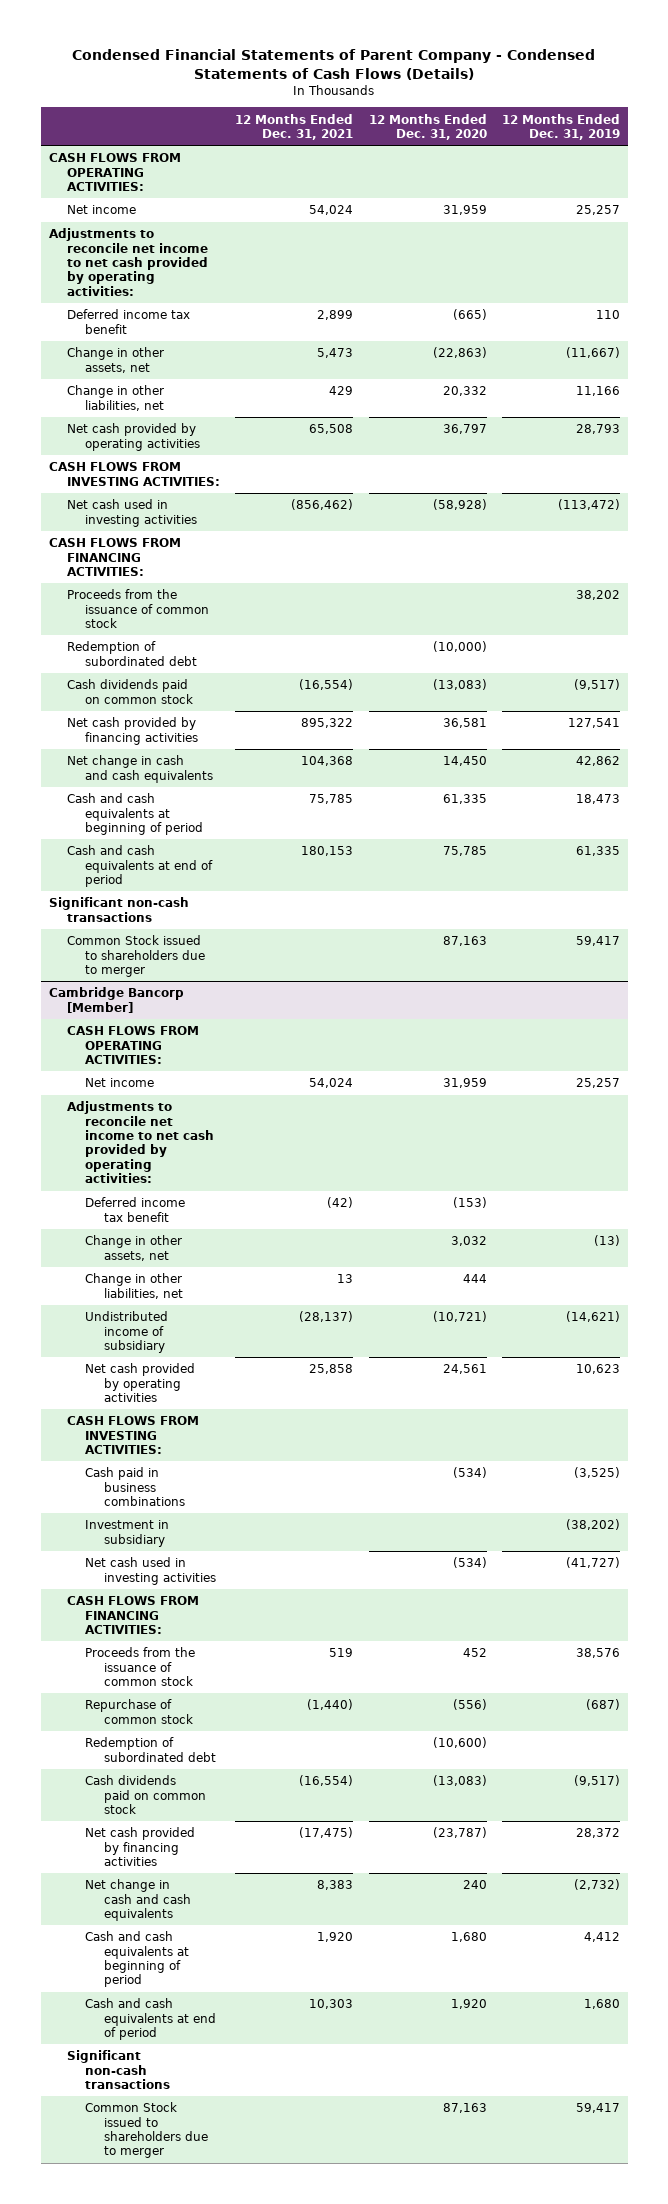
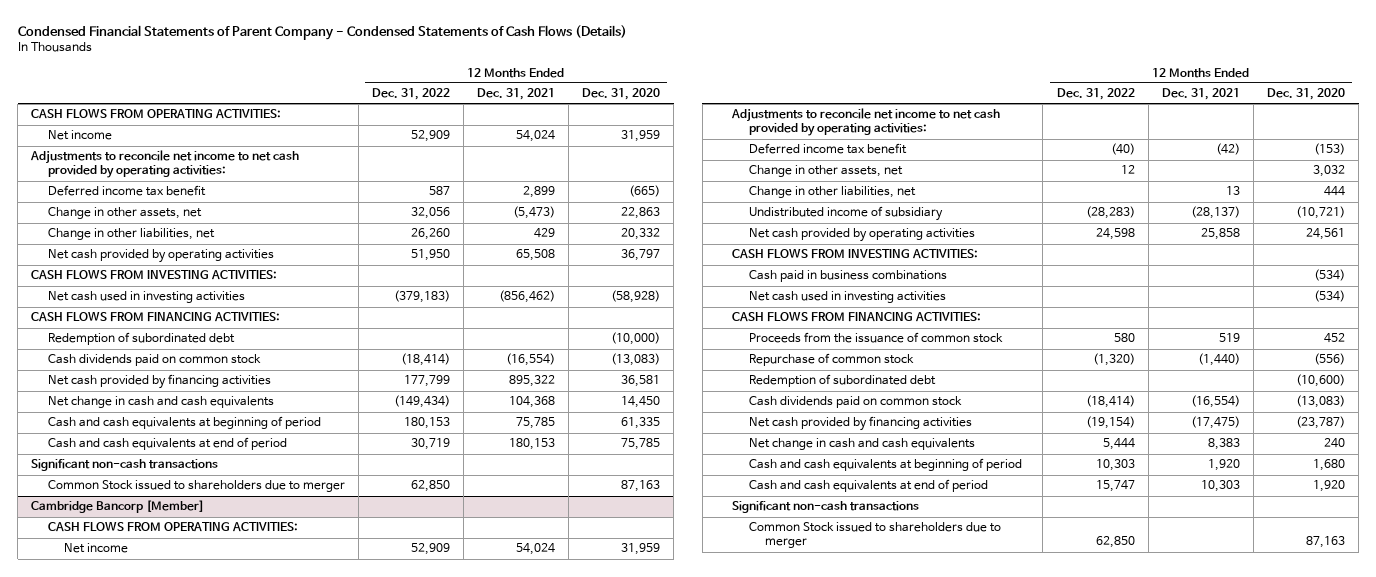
[501,113,620,141] 12 Months Ended Dec. 31, 2019 -> none
none -> [371,88,450,101] Dec. 31, 2022
[317,348,354,359] 5,473 -> [513,206,556,220] (5,473)
[432,347,487,359] (22,863) -> [621,207,661,220] 22,863
[66,589,210,629] Proceeds from the issuance of common stock -> none
[85,1520,170,1547] Investment in subsidiary -> none

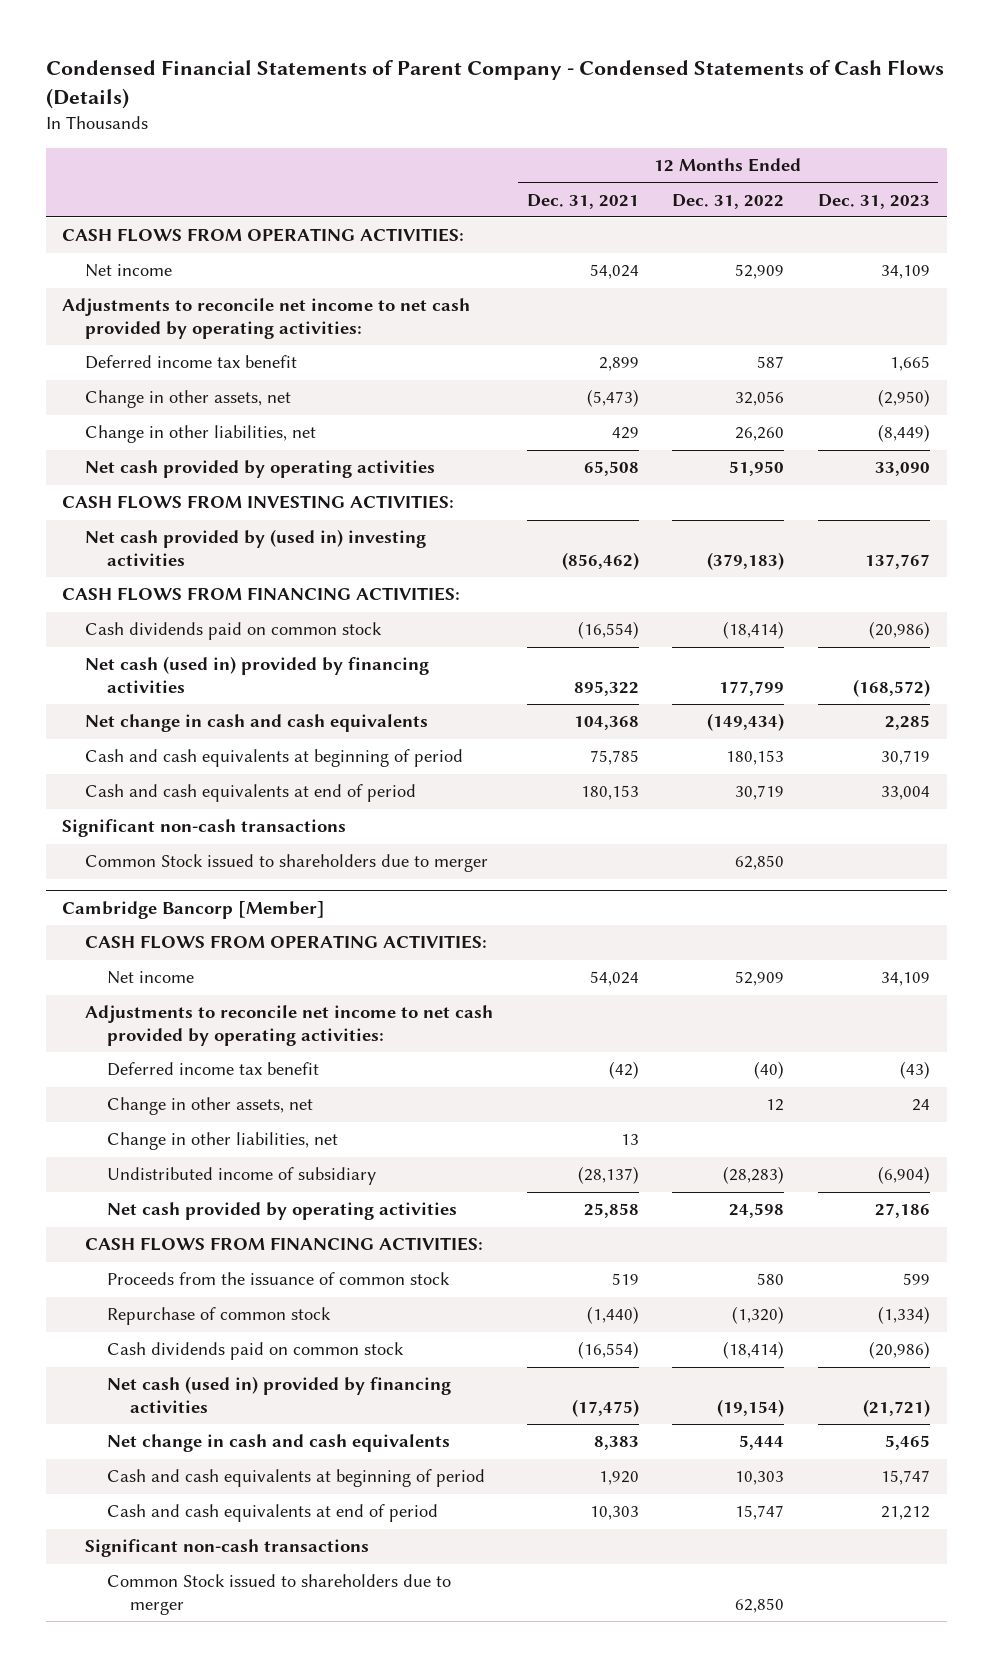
[582,88,661,101] Dec. 31, 2020 -> none
none -> [817,193,930,209] Dec. 31, 2023
[47,291,245,304] Net cash used in investing activities -> [84,529,426,566] Net cash provided by (used in) investing activities
[47,332,235,346] Redemption of subordinated debt -> none
[47,374,271,390] Net cash provided by financing activities -> [84,656,429,693] Net cash (used in) provided by financing activities
[732,249,979,260] CASH FLOWS FROM INVESTING ACTIVITIES: -> none
[748,270,947,283] Cash paid in business combinations -> none
[748,291,946,304] Net cash used in investing activities -> none
[748,374,936,388] Redemption of subordinated debt -> none
[748,416,972,432] Net cash provided by financing activities -> [107,1376,452,1413] Net cash (used in) provided by financing activities

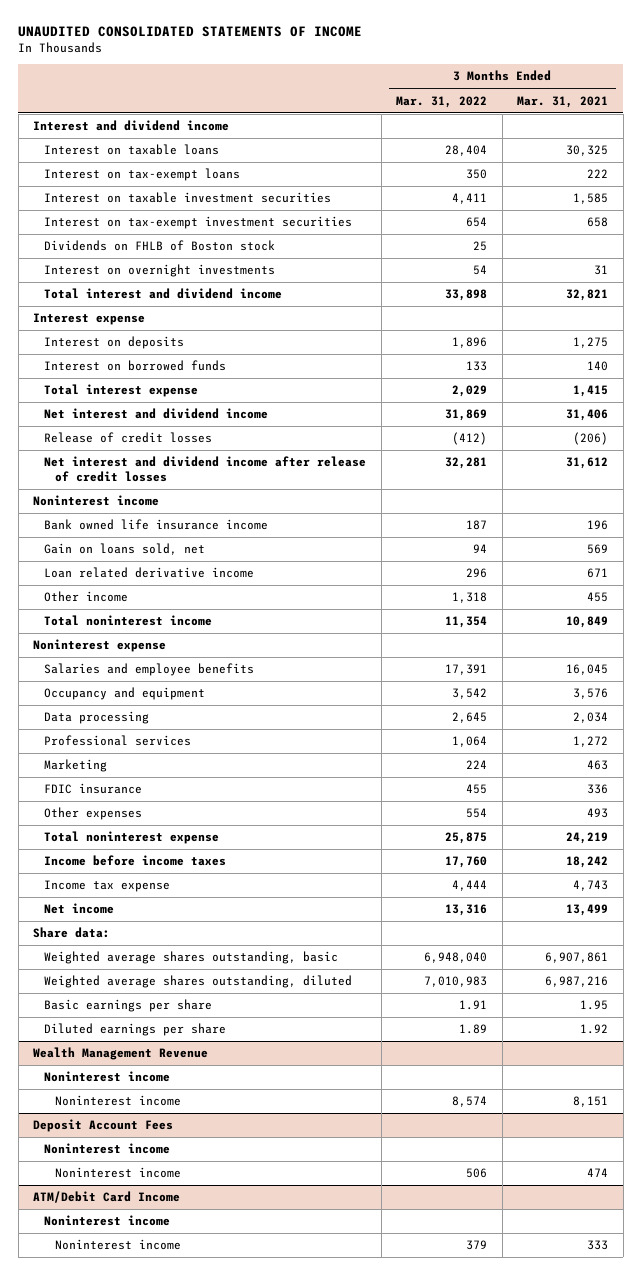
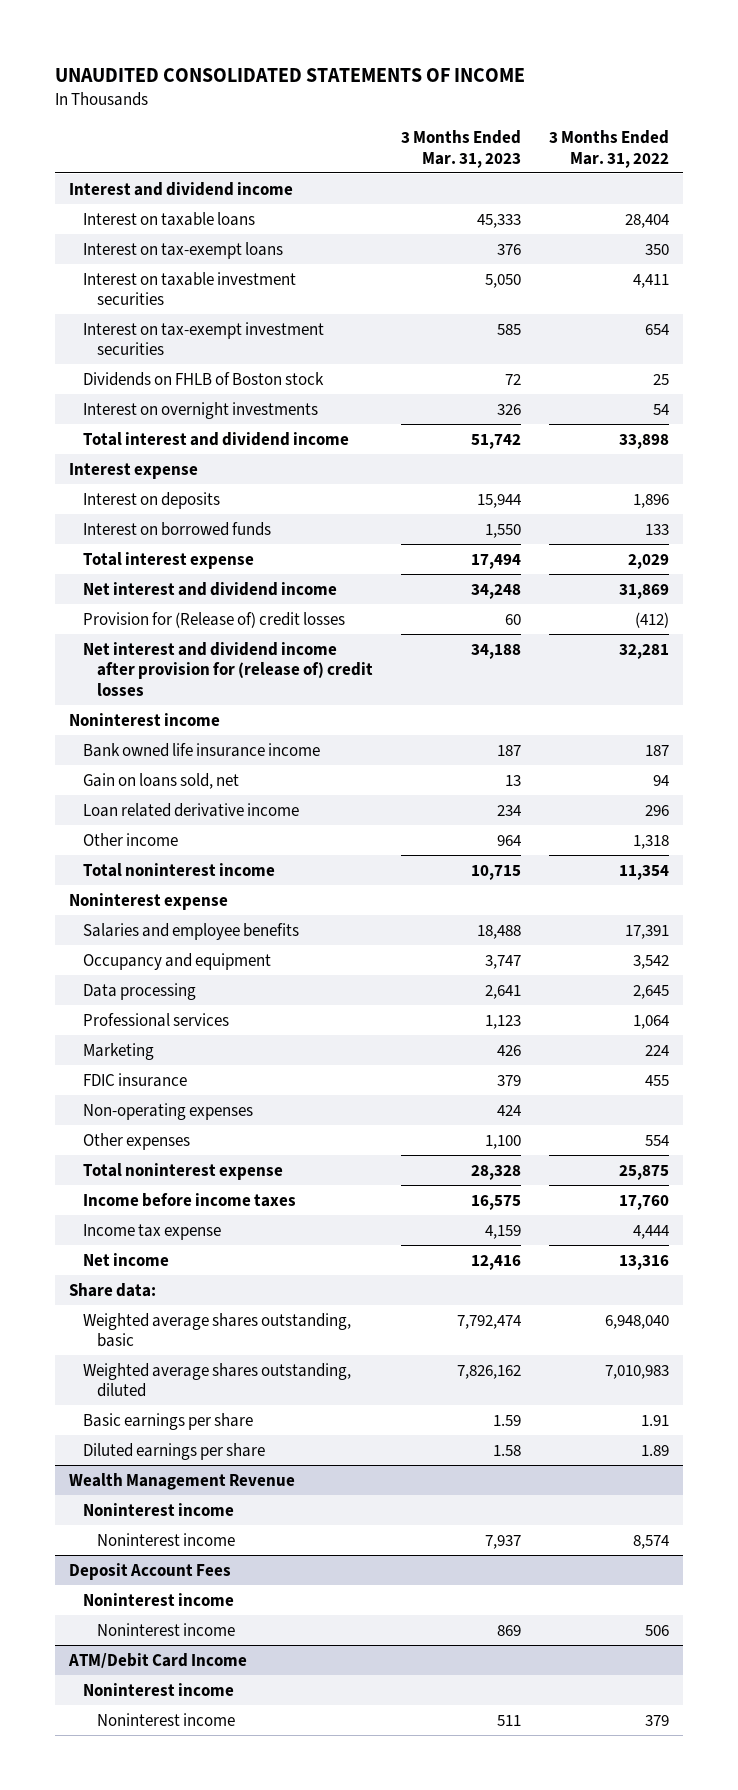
[517,95,609,108] Mar. 31, 2021 -> none
none -> [400,130,521,168] 3 Months Ended Mar. 31, 2023
[44,432,213,444] Release of credit losses -> [83,611,346,628] Provision for (Release of) credit losses
[44,456,367,483] Net interest and dividend income after release of credit losses -> [83,641,373,696] Net interest and dividend income after provision for (release of) credit losses
none -> [83,1102,254,1120] Non-operating expenses

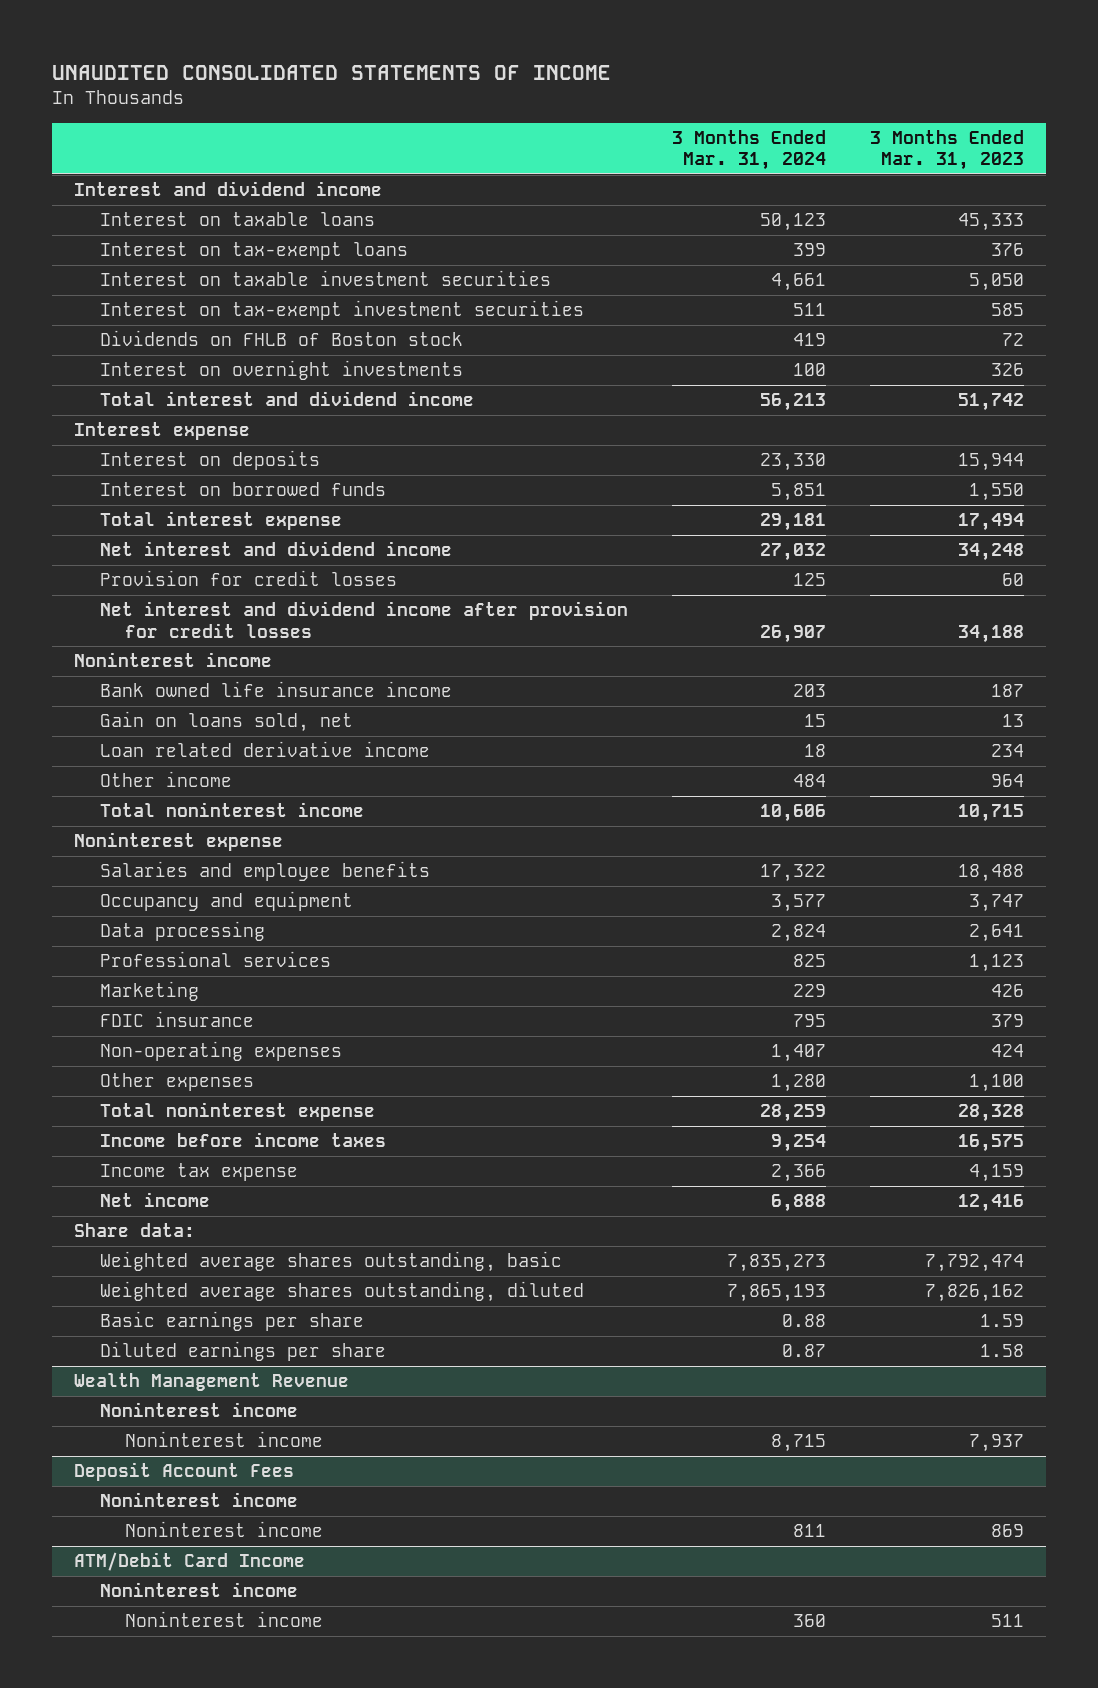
[548,130,669,168] 3 Months Ended Mar. 31, 2022 -> none
none -> [671,129,826,171] 3 Months Ended Mar. 31, 2024
[83,611,346,628] Provision for (Release of) credit losses -> [99,570,397,587] Provision for credit losses
[83,641,373,696] Net interest and dividend income after provision for (release of) credit losses -> [99,601,628,638] Net interest and dividend income after provision for credit losses

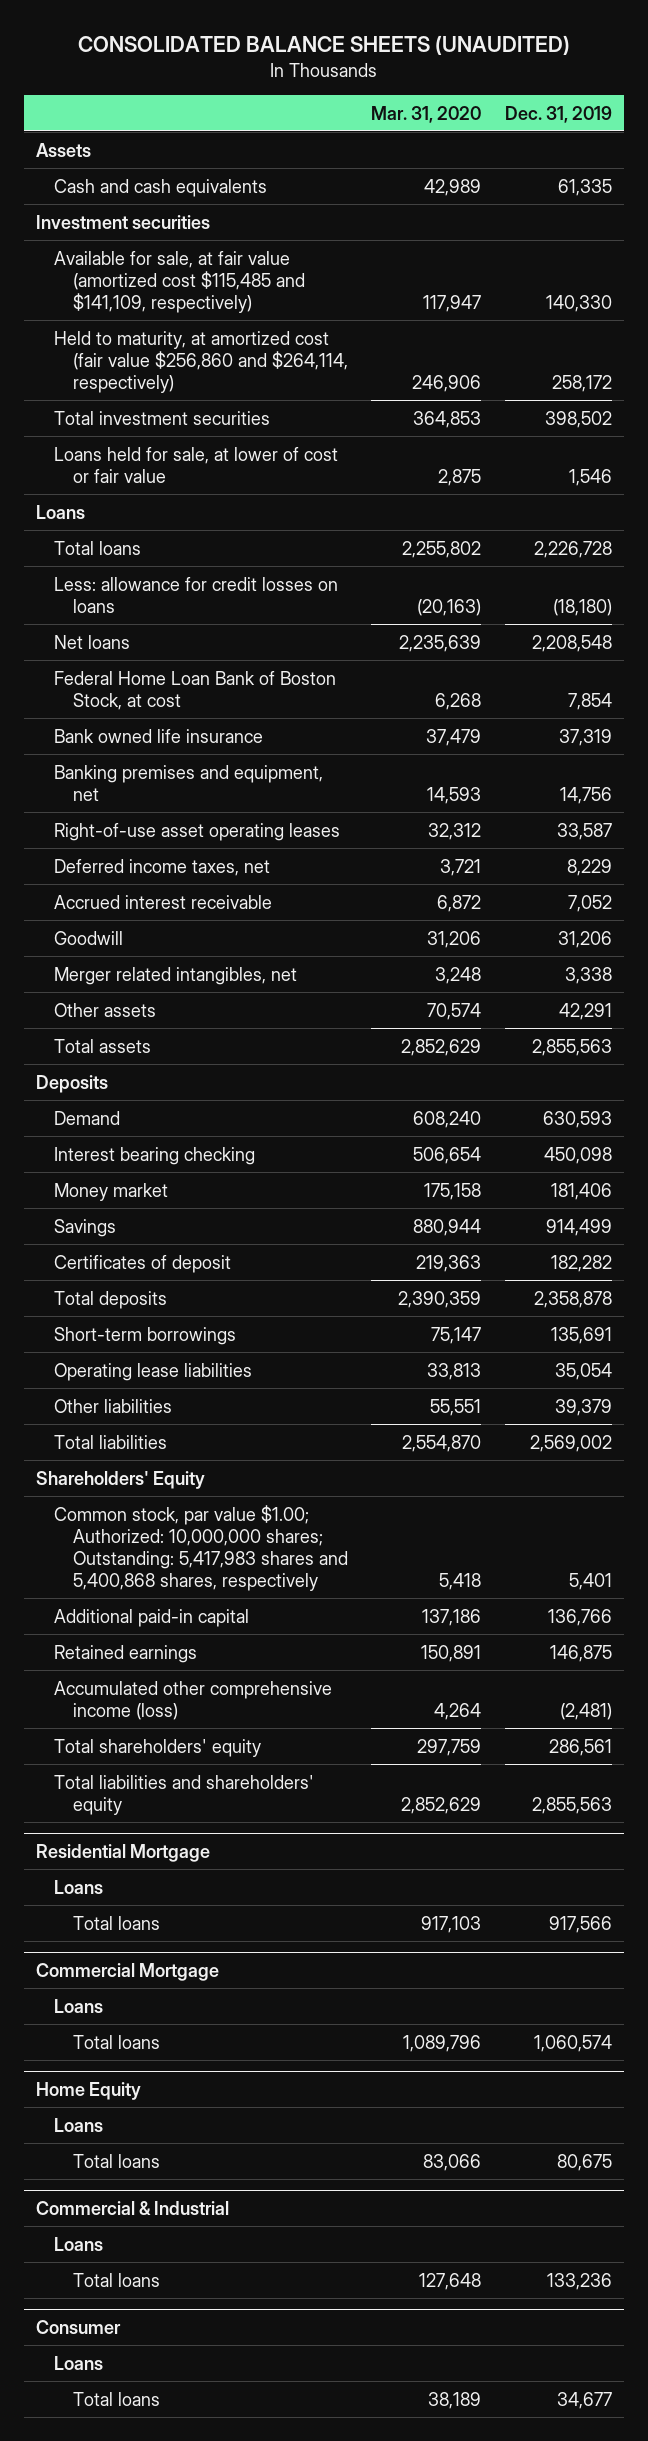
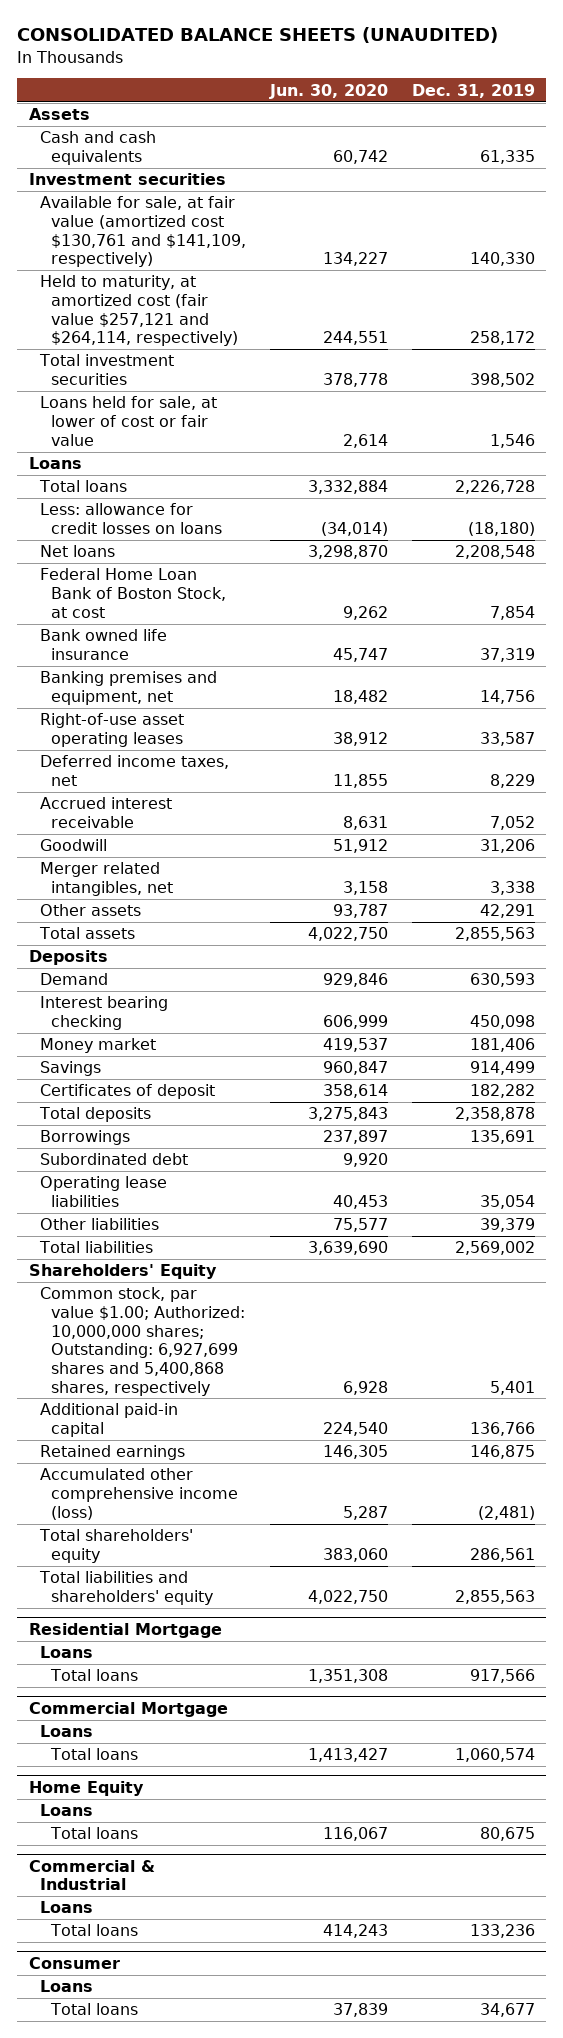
[371,105,482,123] Mar. 31, 2020 -> none
none -> [268,83,388,99] Jun. 30, 2020
[54,250,305,313] Available for sale, at fair value (amortized cost $115,485 and $141,109, respectively) -> [39,196,247,268] Available for sale, at fair value (amortized cost $130,761 and $141,109, respectively)
[54,330,348,393] Held to maturity, at amortized cost (fair value $256,860 and $264,114, respectively) -> [39,275,239,347] Held to maturity, at amortized cost (fair value $257,121 and $264,114, respectively)
[54,1326,237,1345] Short-term borrowings -> [39,1130,130,1146] Borrowings
none -> [39,1153,188,1166] Subordinated debt
[54,1504,348,1591] Common stock, par value $1.00; Authorized: 10,000,000 shares; Outstanding: 5,417,983 shares and 5,400,868 shares, respectively -> [39,1287,246,1396] Common stock, par value $1.00; Authorized: 10,000,000 shares; Outstanding: 6,927,699 shares and 5,400,868 shares, respectively

